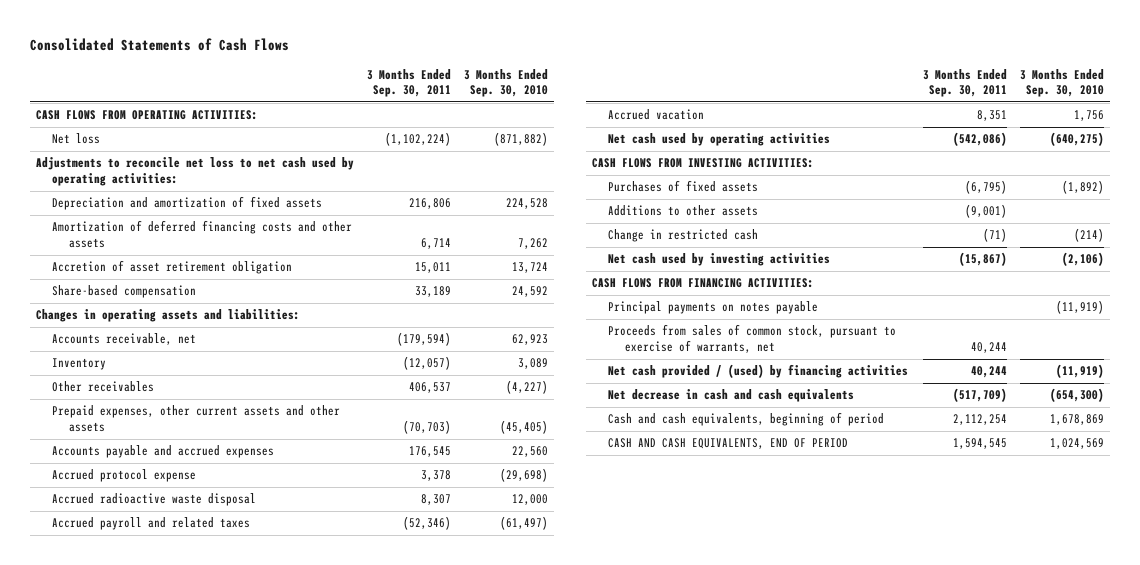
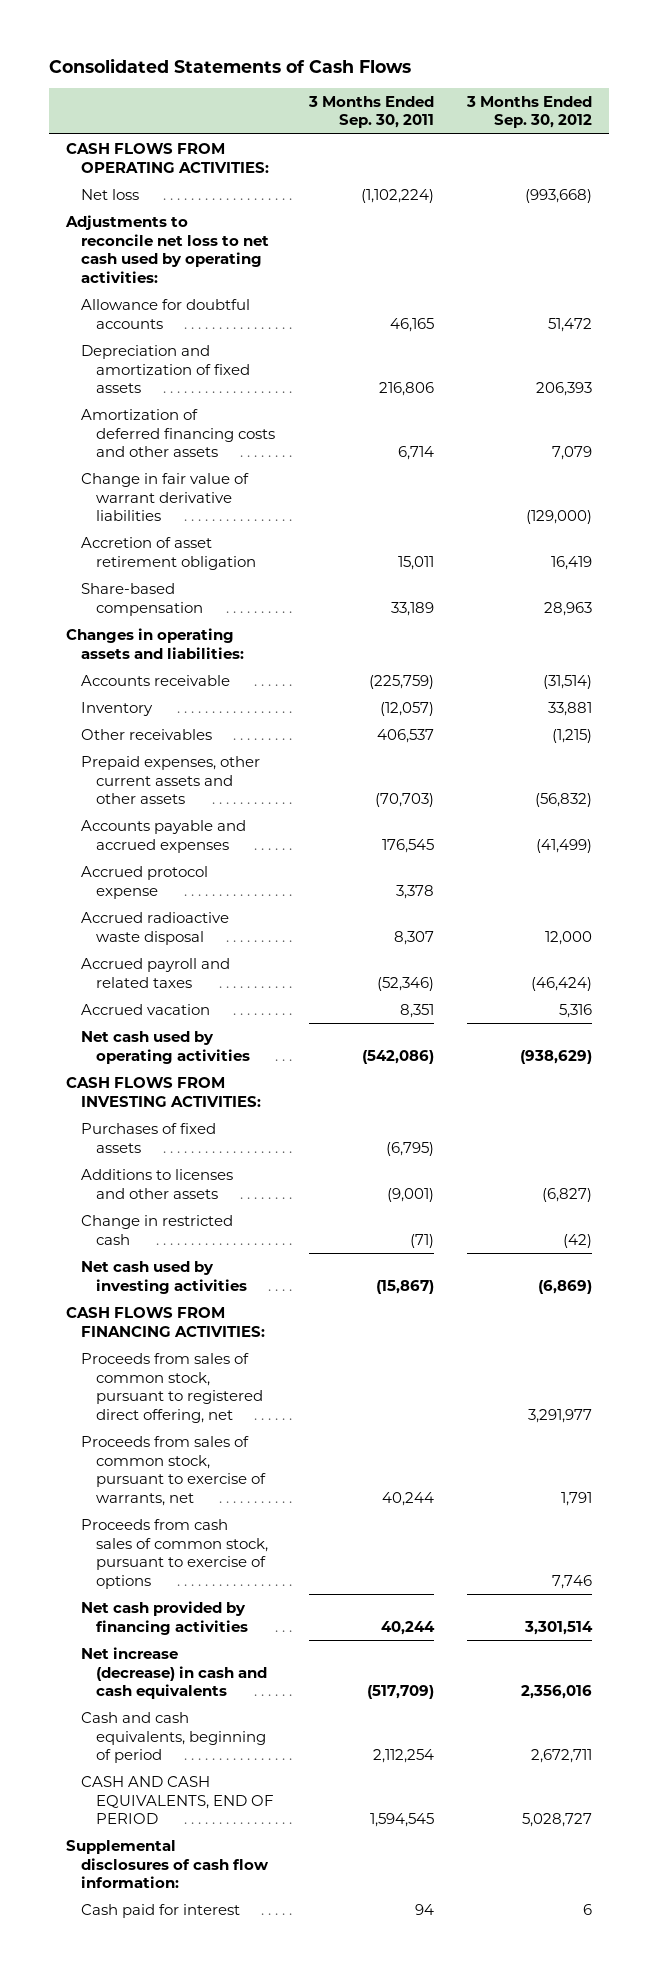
[463,68,548,98] 3 Months Ended Sep. 30, 2010 -> none
none -> [466,95,593,129] 3 Months Ended Sep. 30, 2012
none -> [81,298,251,329] Allowance for doubtful accounts
none -> [81,472,250,522] Change in fair value of warrant derivative liabilities
[52,333,197,346] Accounts receivable, net -> [81,674,231,686] Accounts receivable
[397,332,452,347] (179,594) -> [368,674,434,689] (225,759)
[608,205,759,217] Additions to other assets -> [81,1168,234,1199] Additions to licenses and other assets
[608,301,819,315] Principal payments on notes payable -> none
none -> [81,1352,264,1423] Proceeds from sales of common stock, pursuant to registered direct offering, net
none -> [81,1518,269,1589] Proceeds from cash sales of common stock, pursuant to exercise of options
[608,364,909,379] Net cash provided / (used) by financing activities -> [81,1600,249,1635] Net cash provided by financing activities
[608,389,855,403] Net decrease in cash and cash equivalents -> [81,1646,268,1700] Net increase (decrease) in cash and cash equivalents
none -> [65,1839,270,1889] Supplemental disclosures of cash flow information:
none -> [81,1903,241,1918] Cash paid for interest

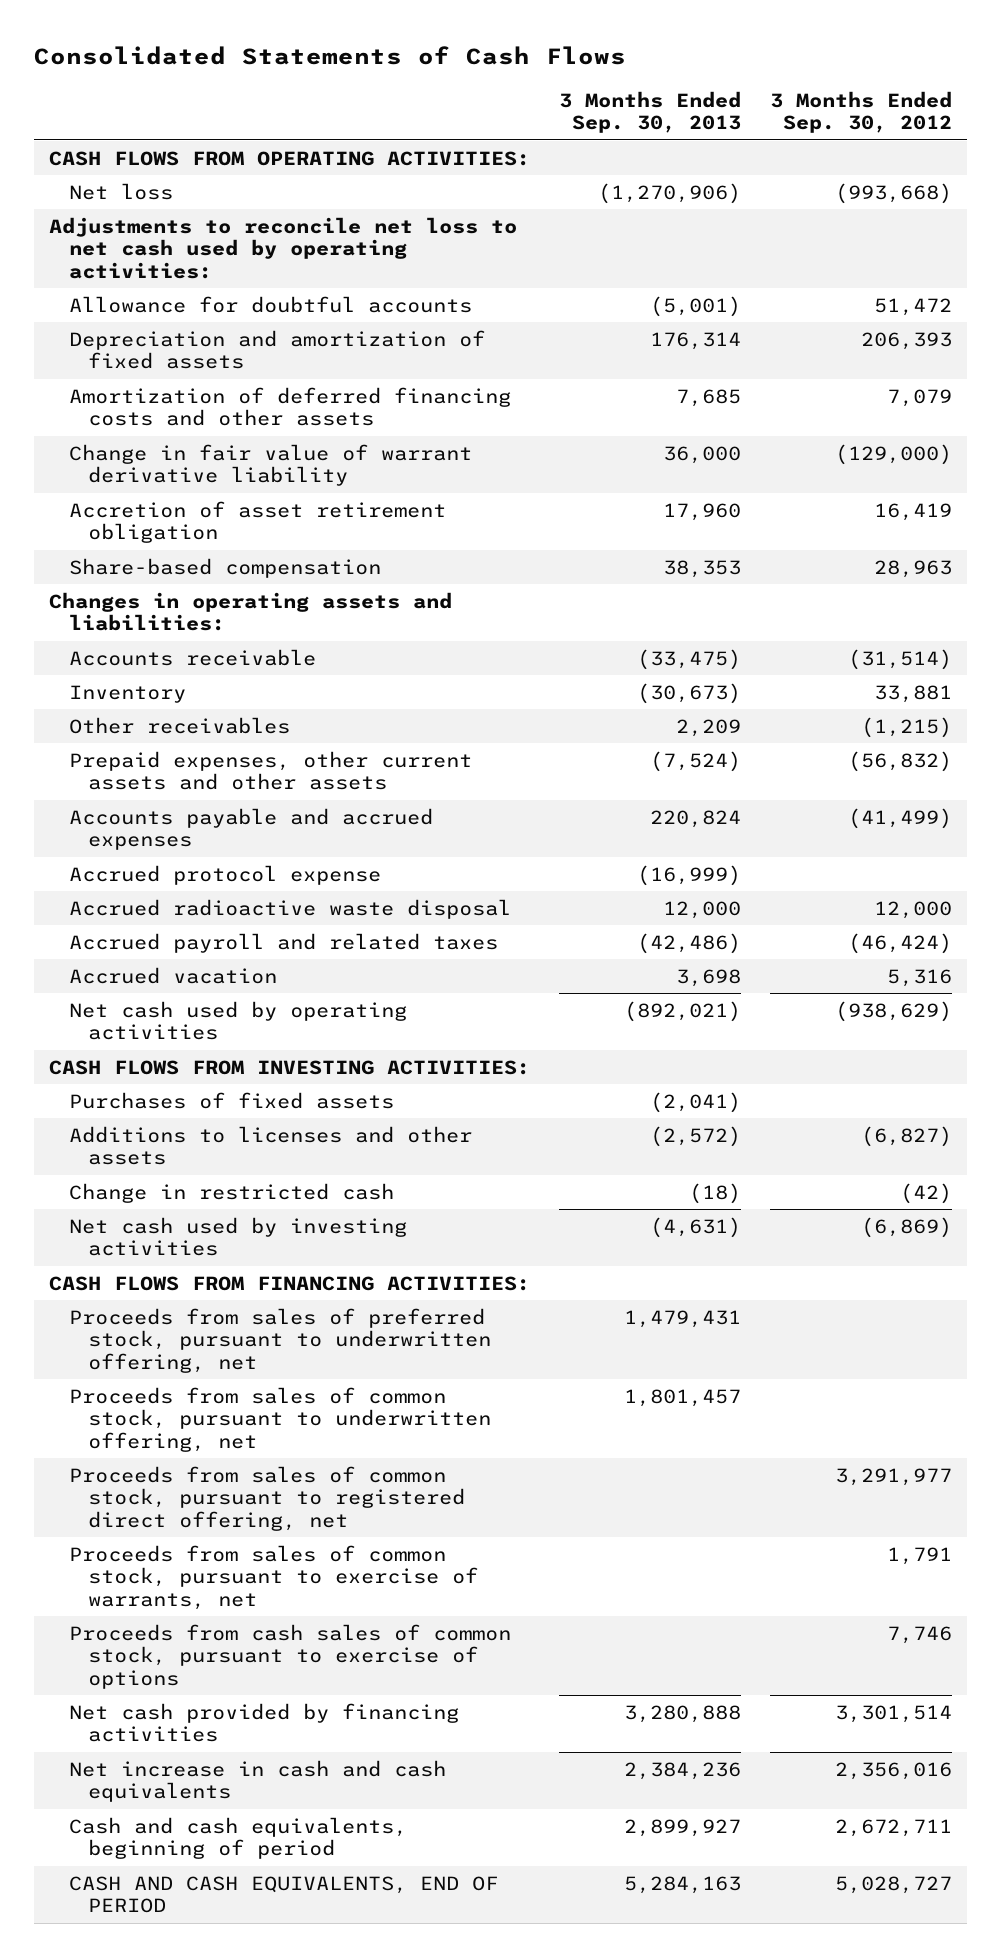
[307,95,434,129] 3 Months Ended Sep. 30, 2011 -> none
none -> [559,90,742,134] 3 Months Ended Sep. 30, 2013
[81,472,250,522] Change in fair value of warrant derivative liabilities -> [68,443,472,487] Change in fair value of warrant derivative liability
none -> [68,1307,492,1374] Proceeds from sales of preferred stock, pursuant to underwritten offering, net
none -> [68,1386,492,1453] Proceeds from sales of common stock, pursuant to underwritten offering, net
[81,1646,268,1700] Net increase (decrease) in cash and cash equivalents -> [68,1759,446,1803] Net increase in cash and cash equivalents
[65,1839,270,1889] Supplemental disclosures of cash flow information: -> none
[81,1903,241,1918] Cash paid for interest -> none

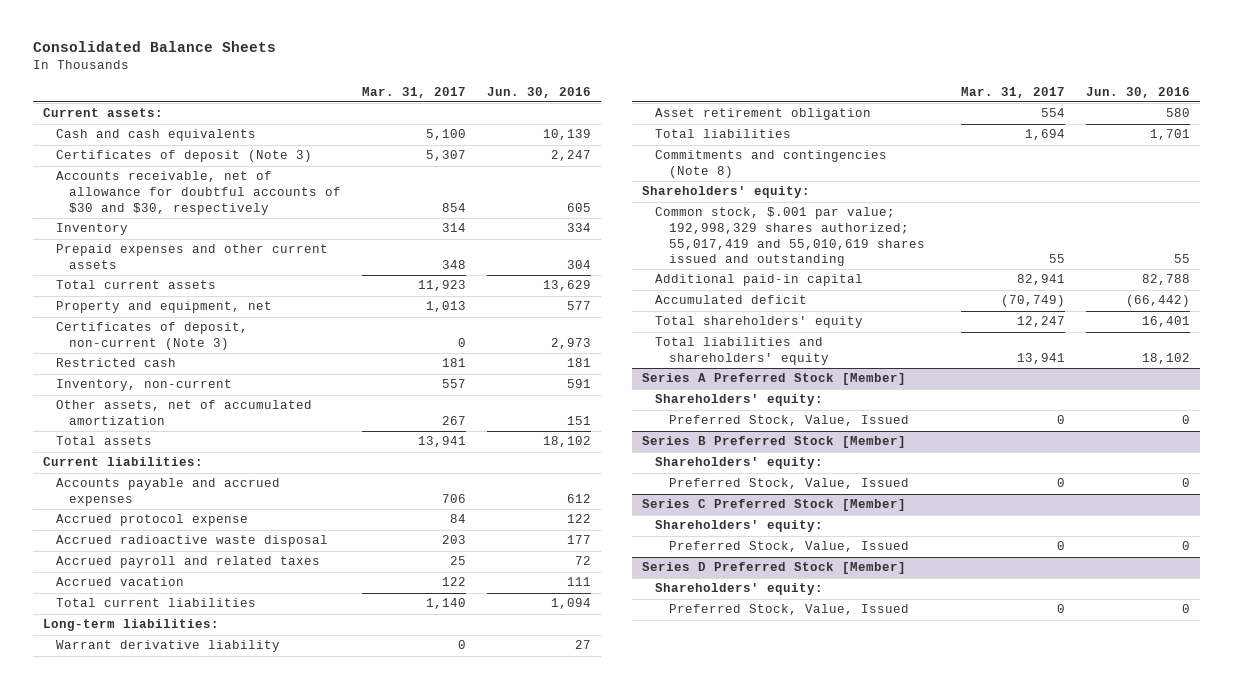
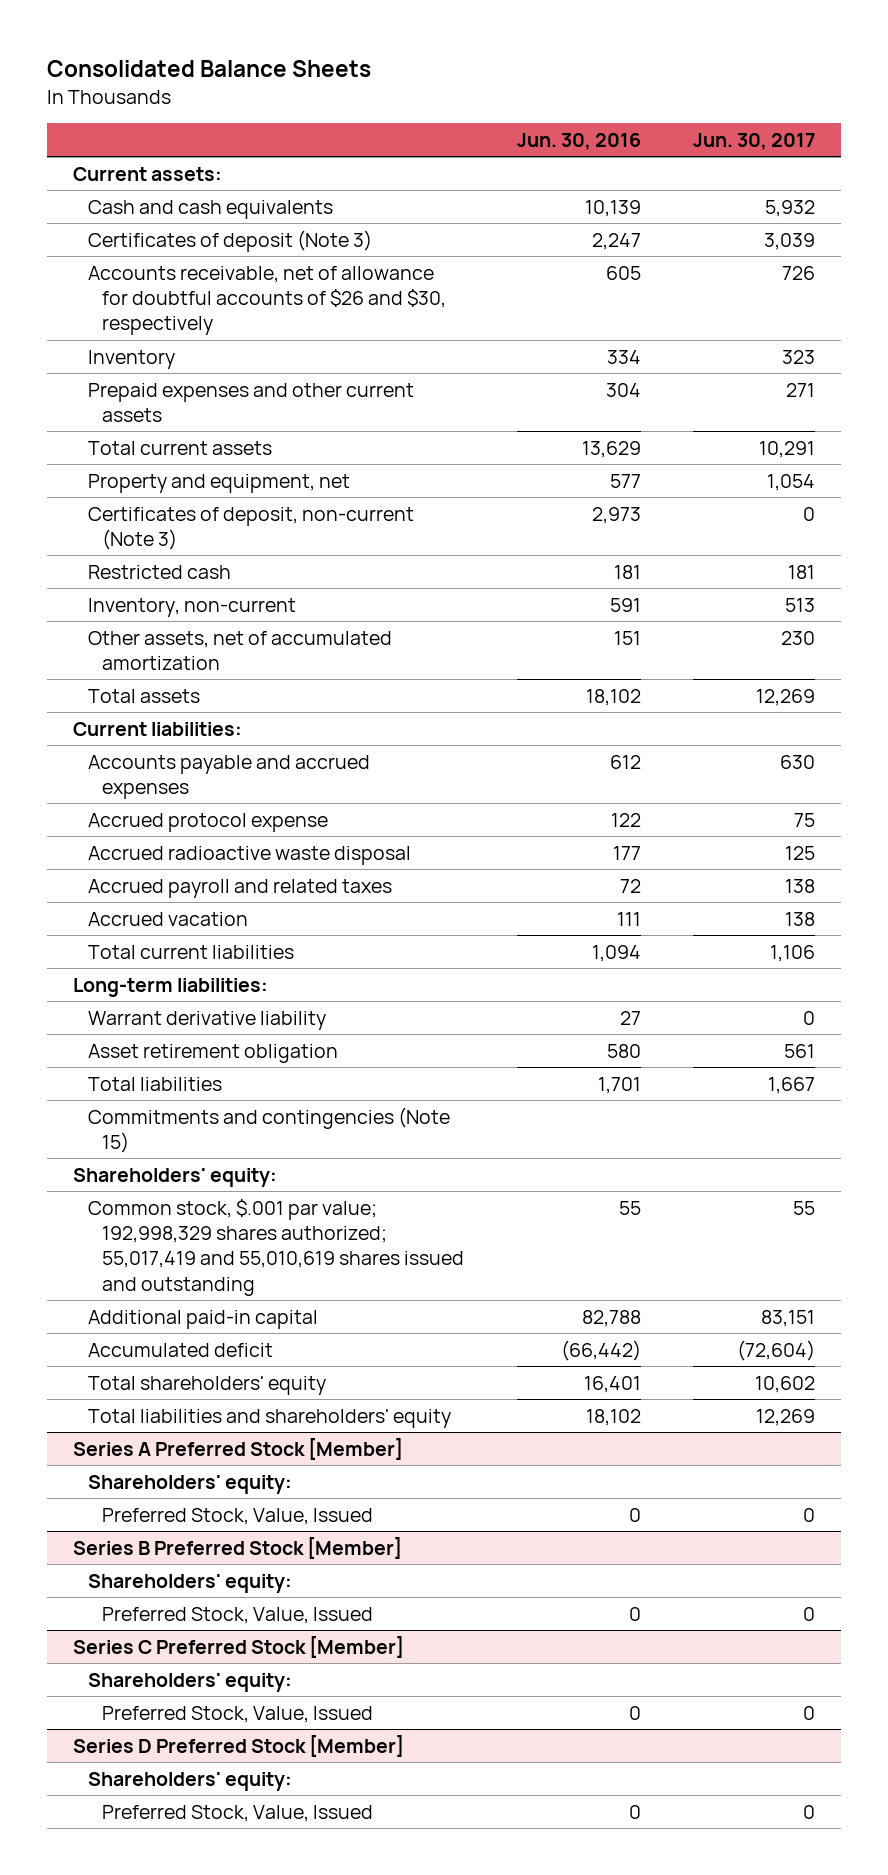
[362,86,467,98] Mar. 31, 2017 -> none
none -> [692,132,815,150] Jun. 30, 2017
[56,171,342,215] Accounts receivable, net of allowance for doubtful accounts of $30 and $30, respectively -> [87,265,447,336] Accounts receivable, net of allowance for doubtful accounts of $26 and $30, respectively
[655,150,888,179] Commitments and contingencies (Note 8) -> [87,1106,450,1154] Commitments and contingencies (Note 15)

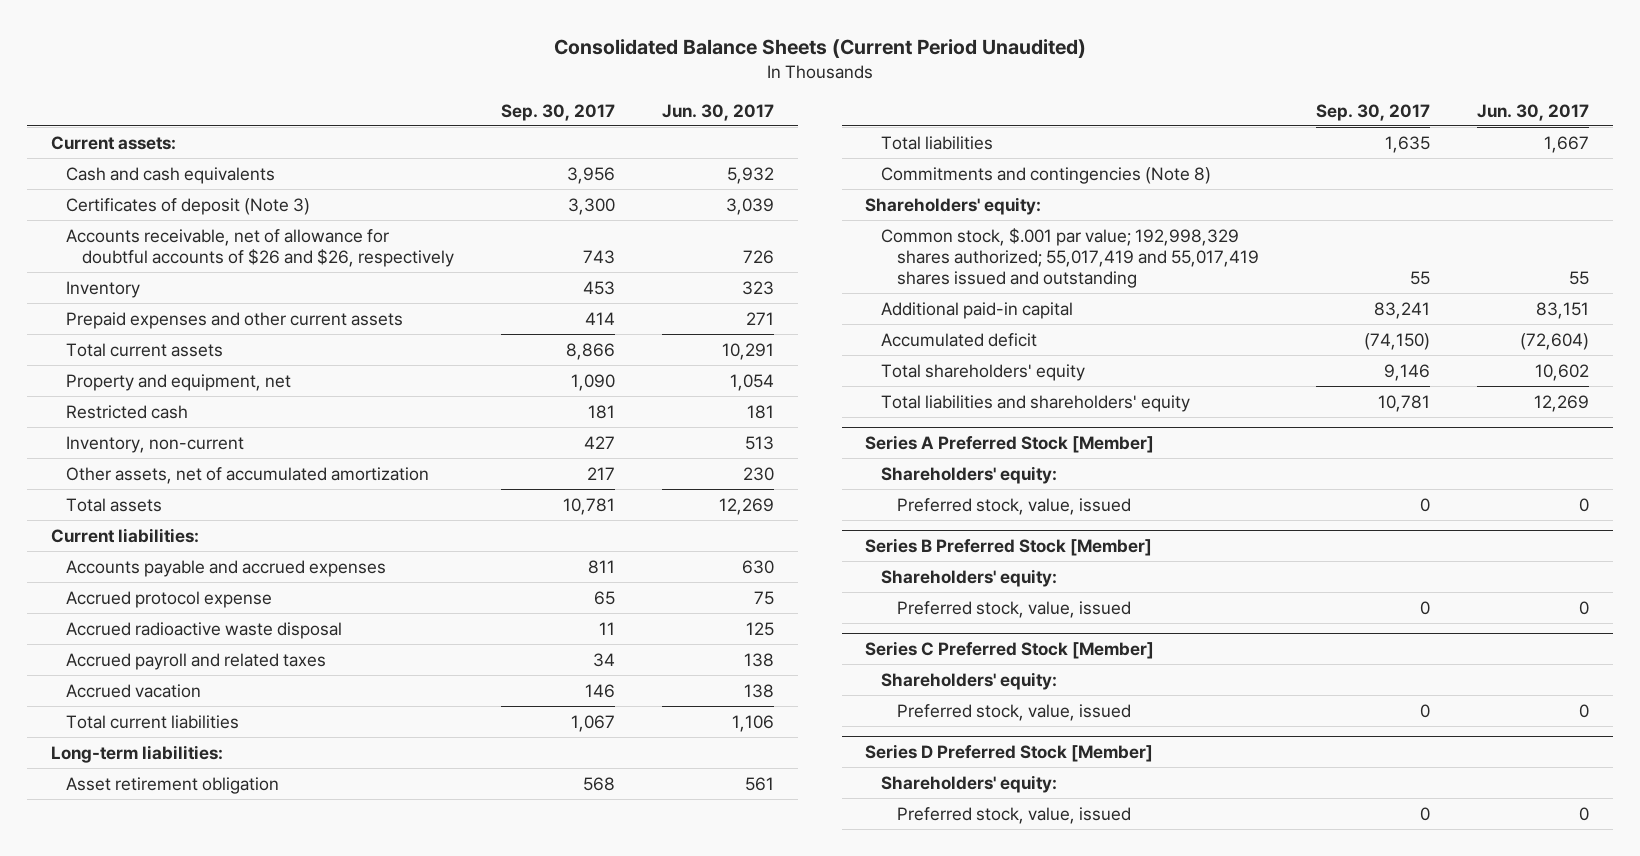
[47,60,372,78] Consolidated Balance Sheets -> [553,39,1086,59] Consolidated Balance Sheets (Current Period Unaudited)
[516,132,641,150] Jun. 30, 2016 -> none
none -> [501,103,616,121] Sep. 30, 2017
[87,265,447,336] Accounts receivable, net of allowance for doubtful accounts of $26 and $30, respectively -> [66,228,454,267] Accounts receivable, net of allowance for doubtful accounts of $26 and $26, respectively
[87,506,414,551] Certificates of deposit, non-current (Note 3) -> none
[87,1010,326,1030] Warrant derivative liability -> none
[87,1106,450,1154] Commitments and contingencies (Note 15) -> [880,166,1211,184] Commitments and contingencies (Note 8)
[87,1198,465,1296] Common stock, $.001 par value; 192,998,329 shares authorized; 55,017,419 and 55,010,619 shares issued and outstanding -> [880,227,1259,288] Common stock, $.001 par value; 192,998,329 shares authorized; 55,017,419 and 55,017,419 shares issued and outstanding
[102,1507,374,1525] Preferred Stock, Value, Issued -> [896,497,1131,515] Preferred stock, value, issued
[102,1606,374,1624] Preferred Stock, Value, Issued -> [896,600,1131,618] Preferred stock, value, issued
[102,1705,374,1723] Preferred Stock, Value, Issued -> [896,703,1131,721] Preferred stock, value, issued
[102,1804,374,1822] Preferred Stock, Value, Issued -> [896,806,1131,824] Preferred stock, value, issued

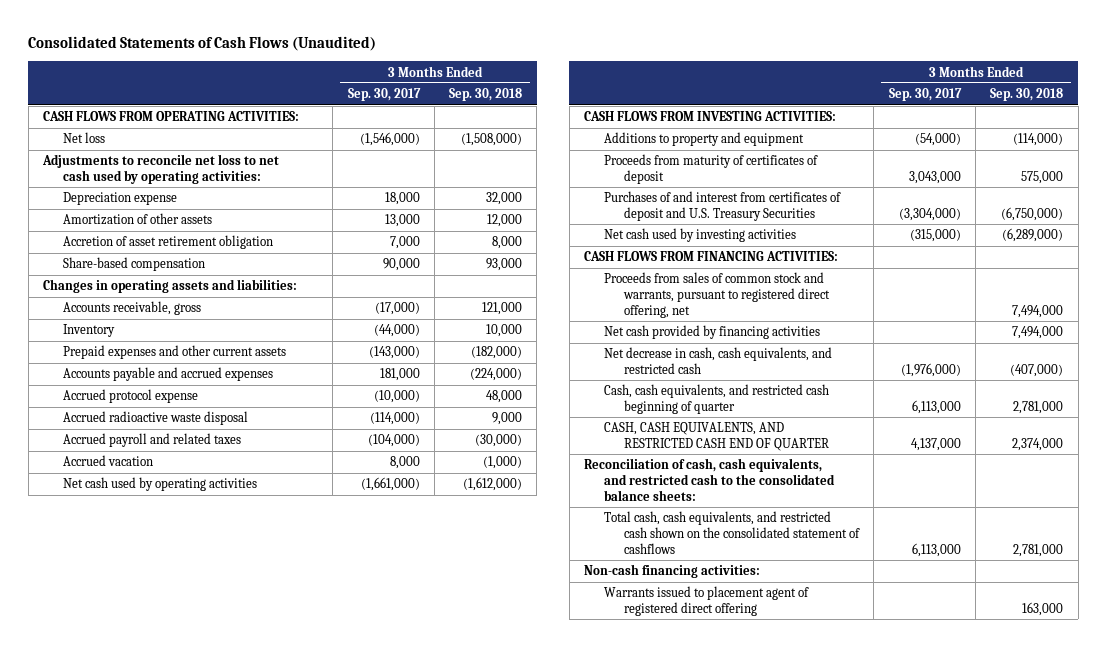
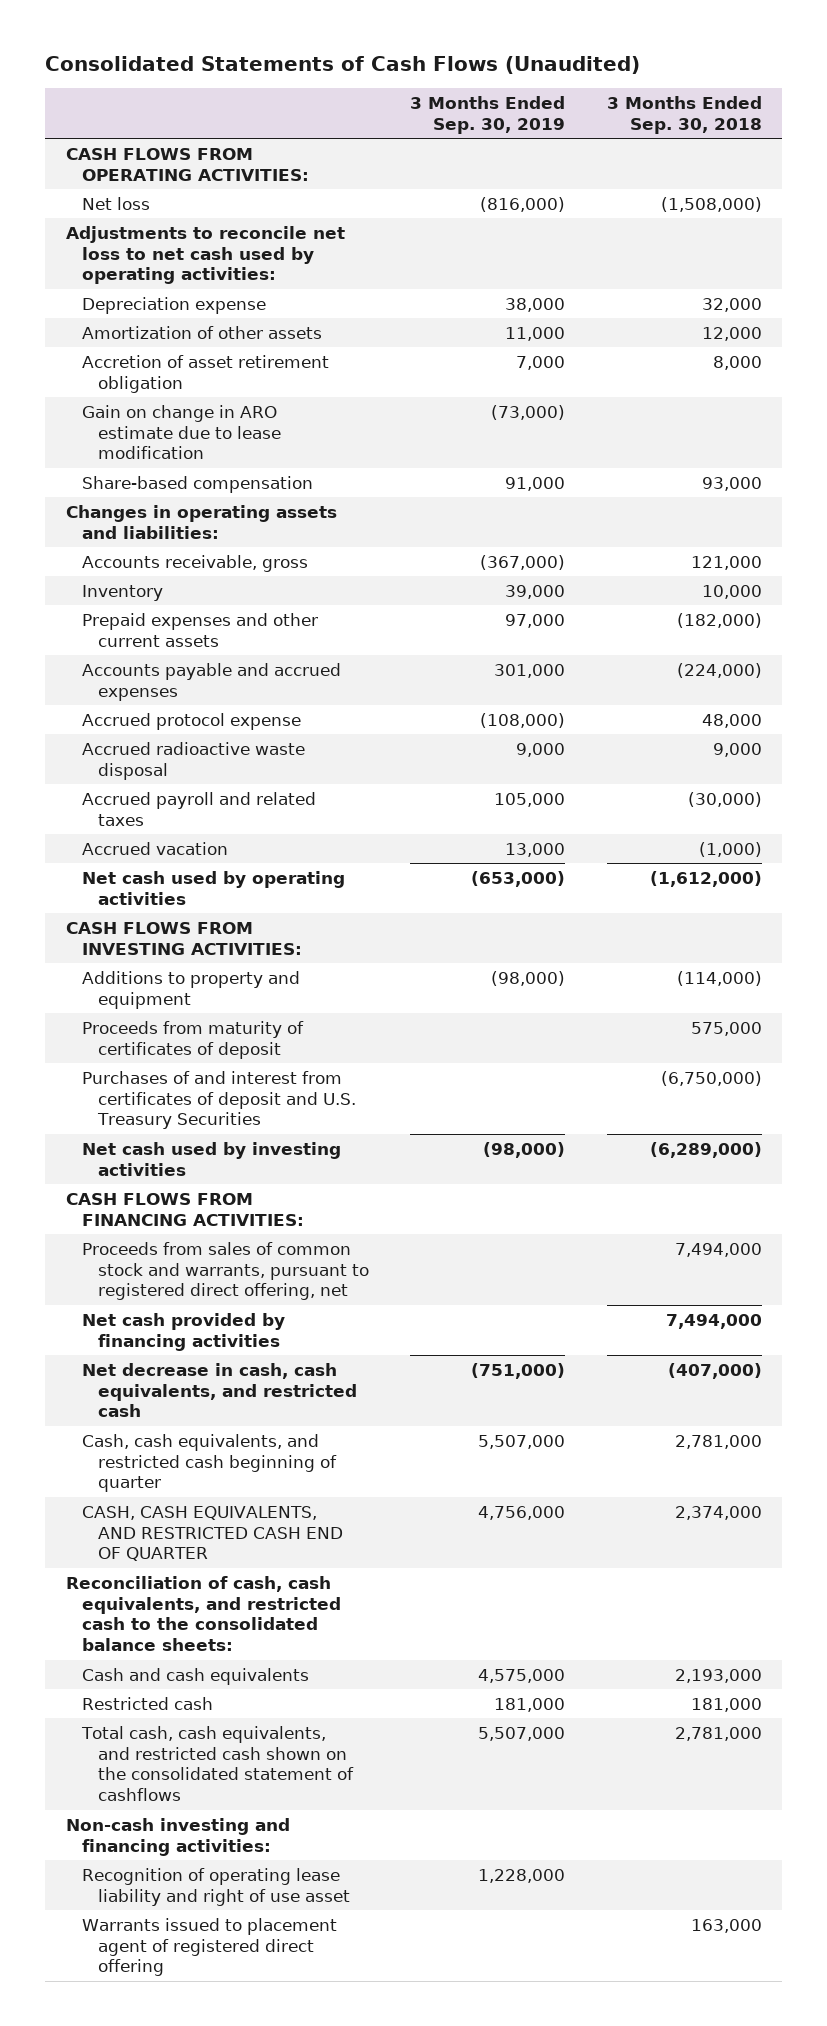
[347,88,421,102] Sep. 30, 2017 -> none
none -> [410,96,566,134] 3 Months Ended Sep. 30, 2019
none -> [81,404,282,460] Gain on change in ARO estimate due to lease modification
none -> [81,1667,309,1685] Cash and cash equivalents
none -> [81,1696,213,1710] Restricted cash
[584,564,761,579] Non-cash financing activities: -> [65,1817,290,1856] Non-cash investing and financing activities:
none -> [81,1867,351,1906] Recognition of operating lease liability and right of use asset

